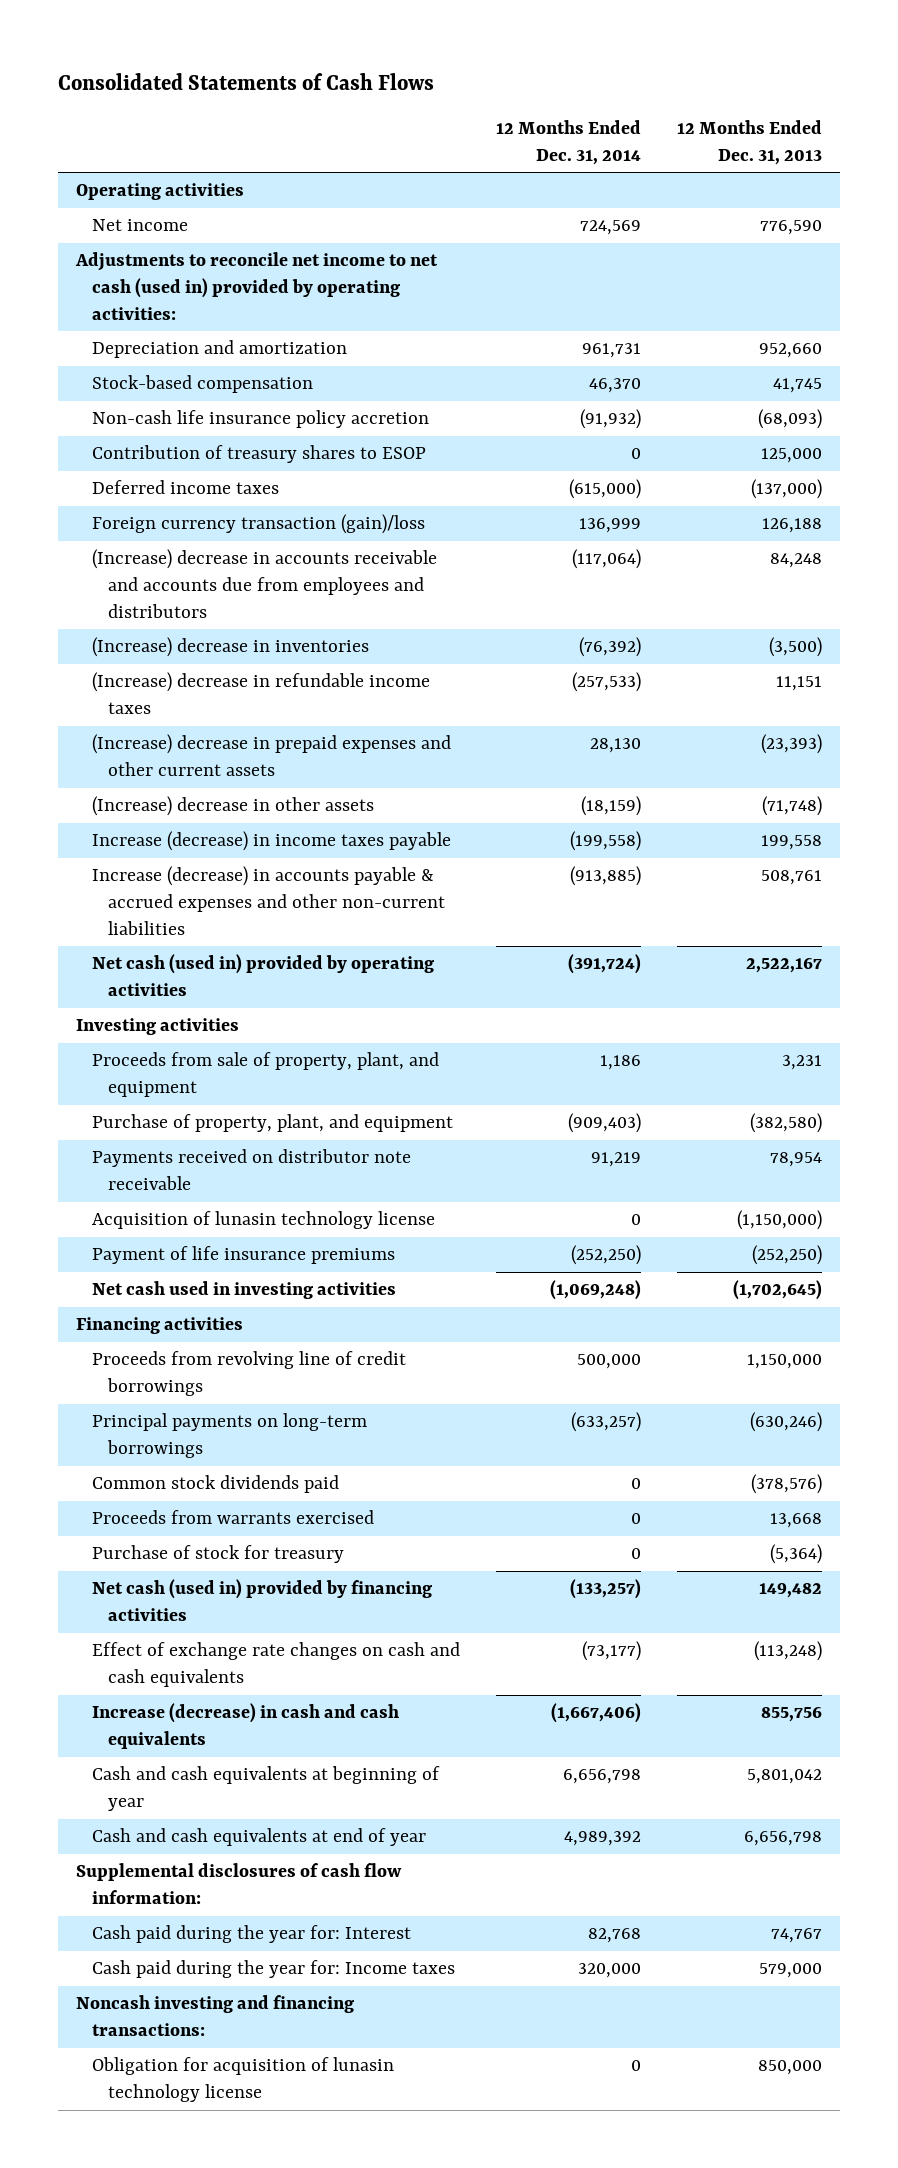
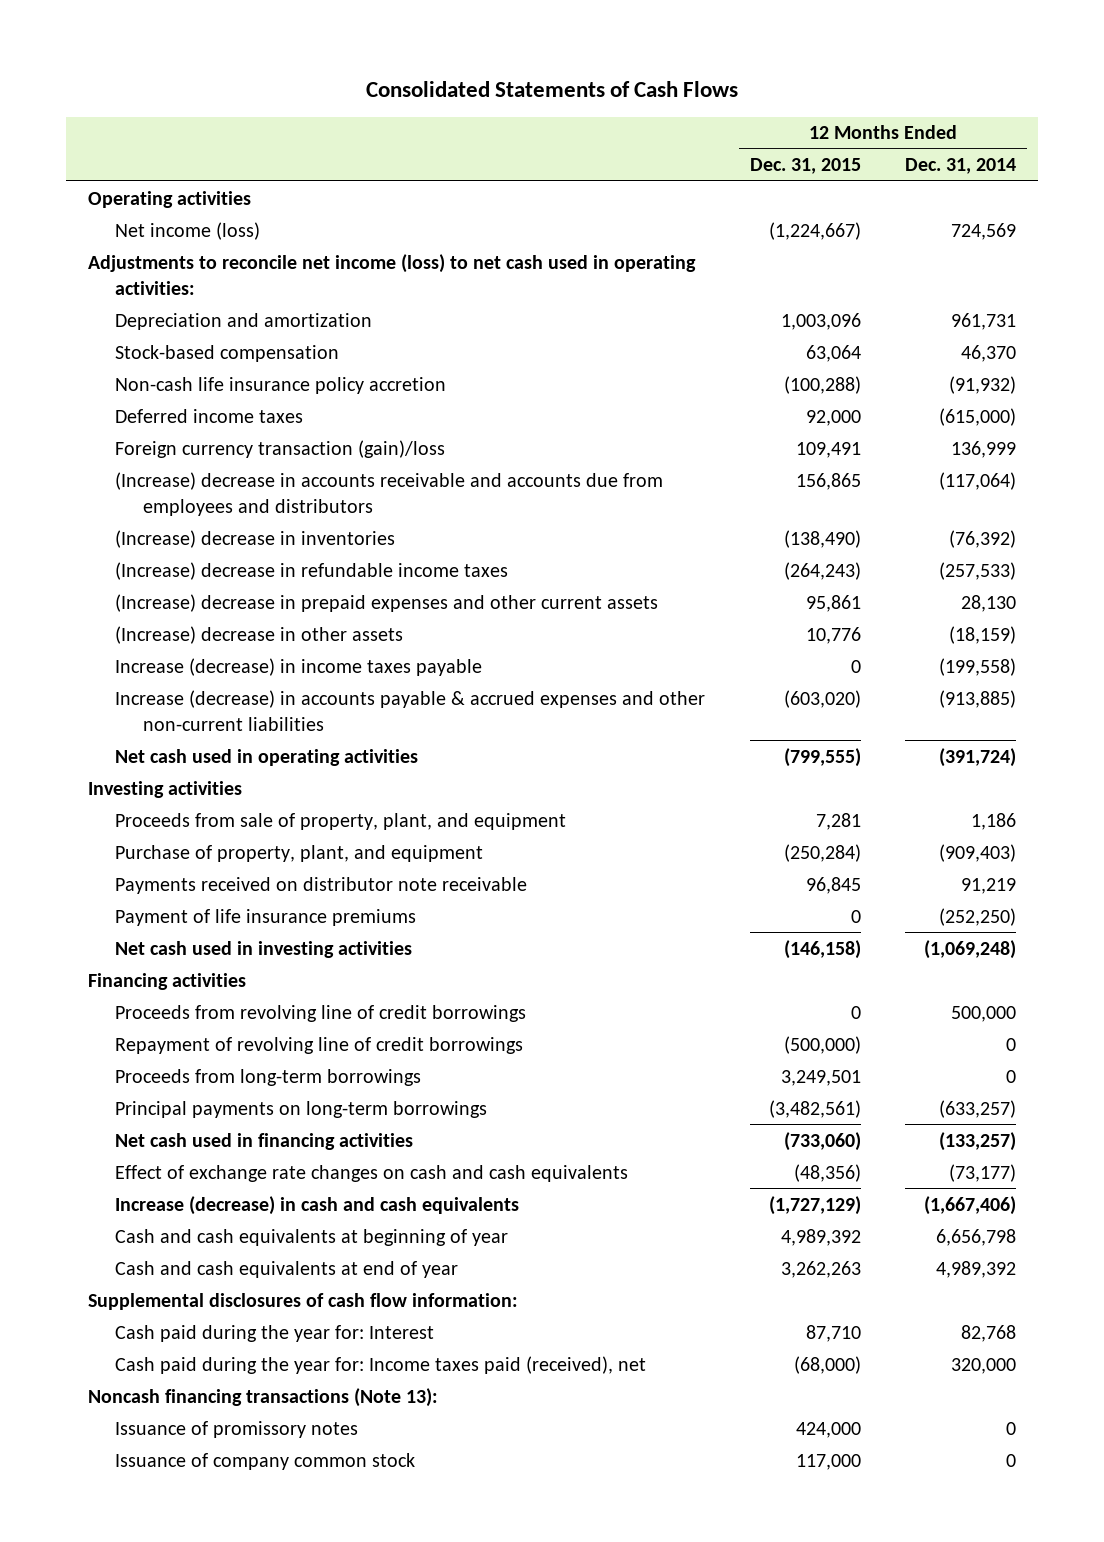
[677,119,823,165] 12 Months Ended Dec. 31, 2013 -> none
none -> [749,158,861,175] Dec. 31, 2015
[91,219,188,232] Net income -> [115,221,261,240] Net income (loss)
[74,252,438,320] Adjustments to reconcile net income to net cash (used in) provided by operating activities: -> [87,253,696,295] Adjustments to reconcile net income (loss) to net cash used in operating activities:
[91,445,426,464] Contribution of treasury shares to ESOP -> none
[91,954,434,997] Net cash (used in) provided by operating activities -> [115,748,419,766] Net cash used in operating activities
[91,1211,435,1230] Acquisition of lunasin technology license -> none
none -> [115,1036,524,1054] Repayment of revolving line of credit borrowings
none -> [115,1068,422,1086] Proceeds from long-term borrowings
[91,1475,339,1494] Common stock dividends paid -> none
[91,1510,374,1525] Proceeds from warrants exercised -> none
[91,1545,344,1564] Purchase of stock for treasury -> none
[91,1579,432,1622] Net cash (used in) provided by financing activities -> [115,1132,414,1150] Net cash used in financing activities
[91,2057,394,2103] Obligation for acquisition of lunasin technology license -> none
[91,1960,455,1979] Cash paid during the year for: Income taxes -> [115,1355,647,1374] Cash paid during the year for: Income taxes paid (received), net
[75,1995,354,2037] Noncash investing and financing transactions: -> [87,1387,438,1407] Noncash financing transactions (Note 13):
none -> [115,1420,359,1438] Issuance of promissory notes
none -> [115,1452,416,1470] Issuance of company common stock

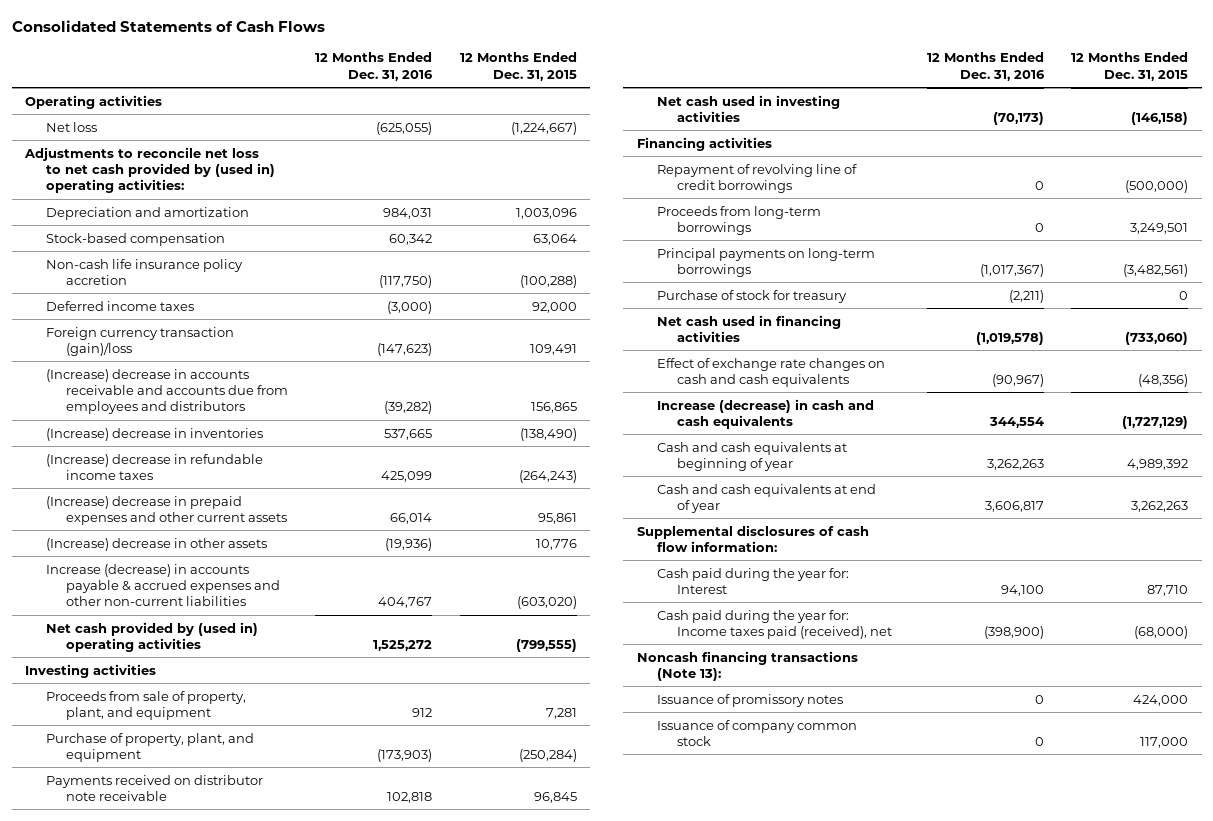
[905,158,1017,175] Dec. 31, 2014 -> none
none -> [315,52,434,81] 12 Months Ended Dec. 31, 2016
[115,221,261,240] Net income (loss) -> [45,121,97,132] Net loss
[87,253,696,295] Adjustments to reconcile net income (loss) to net cash used in operating activities: -> [24,146,275,194] Adjustments to reconcile net loss to net cash provided by (used in) operating activities:
[115,657,483,676] Increase (decrease) in income taxes payable -> none
[115,748,419,766] Net cash used in operating activities -> [45,621,258,652] Net cash provided by (used in) operating activities
[115,908,417,926] Payment of life insurance premiums -> none
[115,1004,527,1022] Proceeds from revolving line of credit borrowings -> none
none -> [656,289,847,303] Purchase of stock for treasury

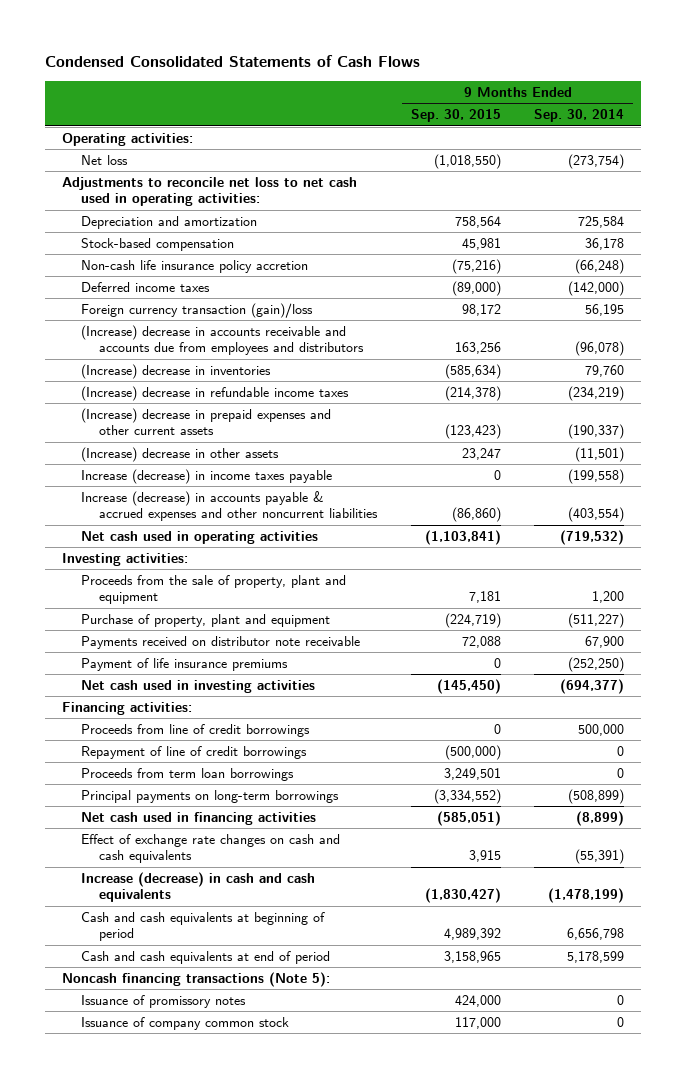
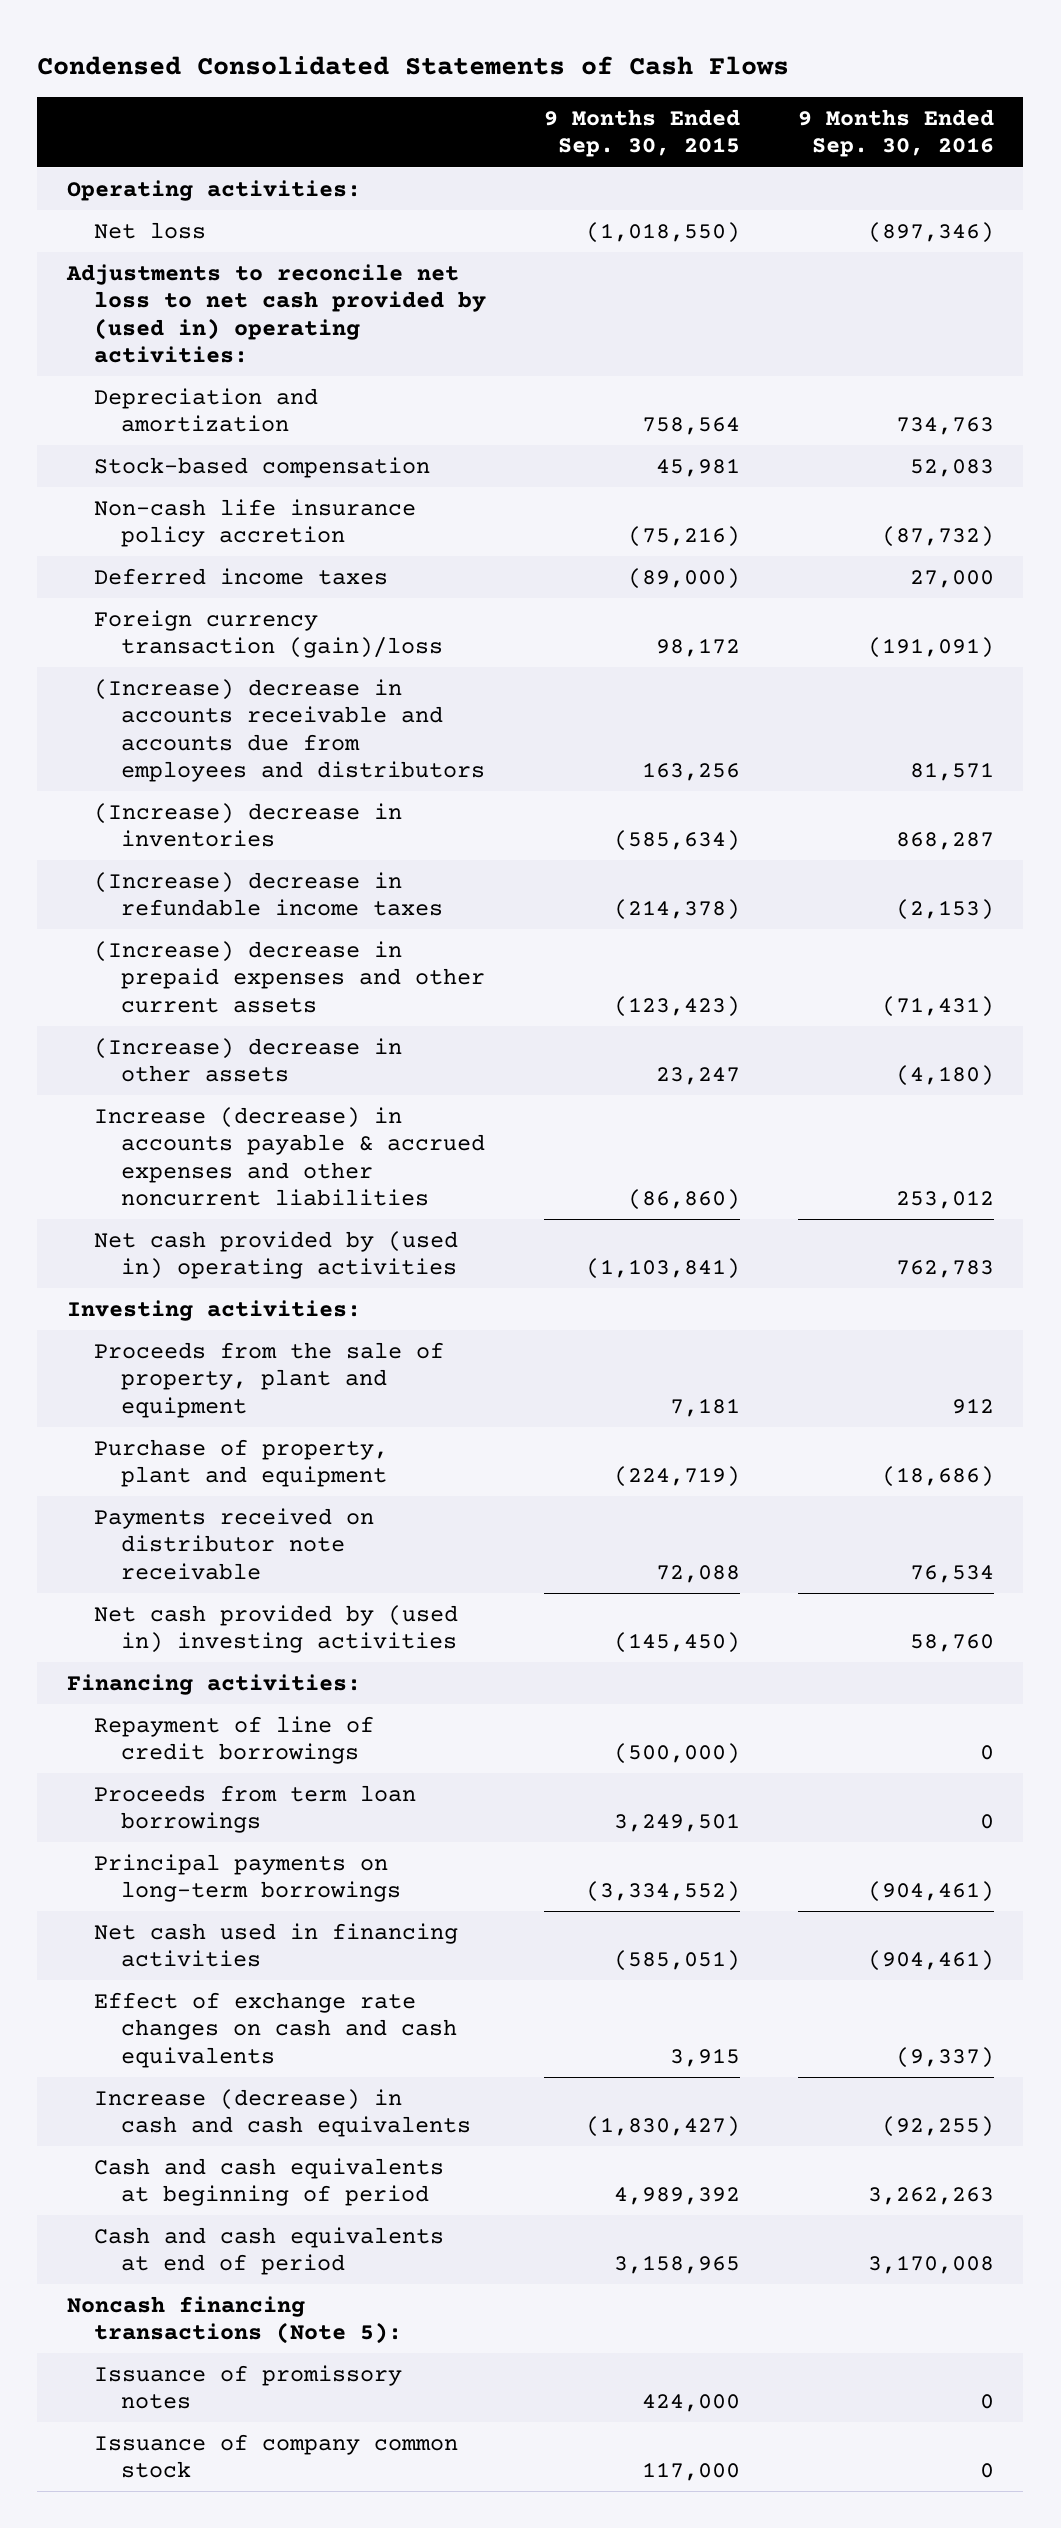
[534,109,625,123] Sep. 30, 2014 -> none
none -> [797,108,994,158] 9 Months Ended Sep. 30, 2016
[62,177,358,207] Adjustments to reconcile net loss to net cash used in operating activities: -> [65,263,486,364] Adjustments to reconcile net loss to net cash provided by (used in) operating activities:
[80,469,332,485] Increase (decrease) in income taxes payable -> none
[80,531,318,545] Net cash used in operating activities -> [93,1230,458,1280] Net cash provided by (used in) operating activities
[80,658,288,672] Payment of life insurance premiums -> none
[80,680,315,694] Net cash used in investing activities -> [93,1604,458,1654] Net cash provided by (used in) investing activities
[80,724,310,738] Proceeds from line of credit borrowings -> none

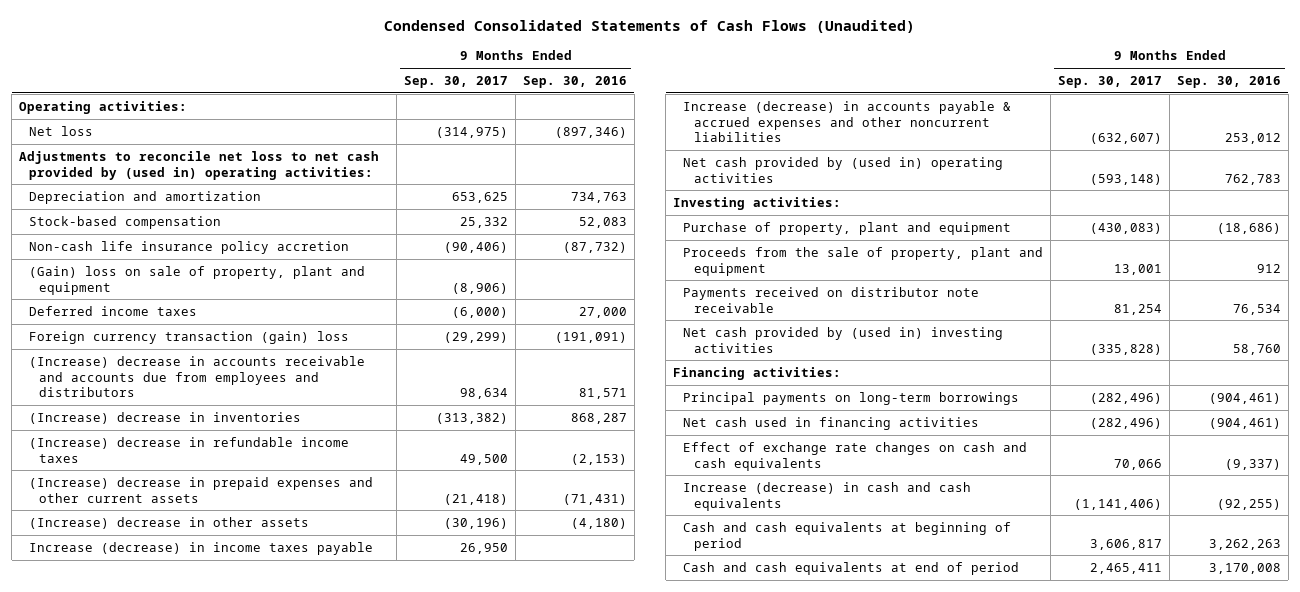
[37,55,790,75] Condensed Consolidated Statements of Cash Flows -> [384,20,916,34] Condensed Consolidated Statements of Cash Flows (Unaudited)
[543,108,740,158] 9 Months Ended Sep. 30, 2015 -> none
none -> [404,76,509,89] Sep. 30, 2017
none -> [29,265,366,295] (Gain) loss on sale of property, plant and equipment
[93,609,443,659] Foreign currency transaction (gain)/loss -> [29,330,350,344] Foreign currency transaction (gain) loss
none -> [29,541,374,555] Increase (decrease) in income taxes payable
[93,1341,444,1418] Proceeds from the sale of property, plant and equipment -> [683,246,1044,276] Proceeds from the sale of property, plant and equipment
[93,1715,374,1765] Repayment of line of credit borrowings -> none
[93,1784,416,1834] Proceeds from term loan borrowings -> none
[66,2295,402,2345] Noncash financing transactions (Note 5): -> none
[93,2364,402,2410] Issuance of promissory notes -> none
[93,2433,458,2479] Issuance of company common stock -> none

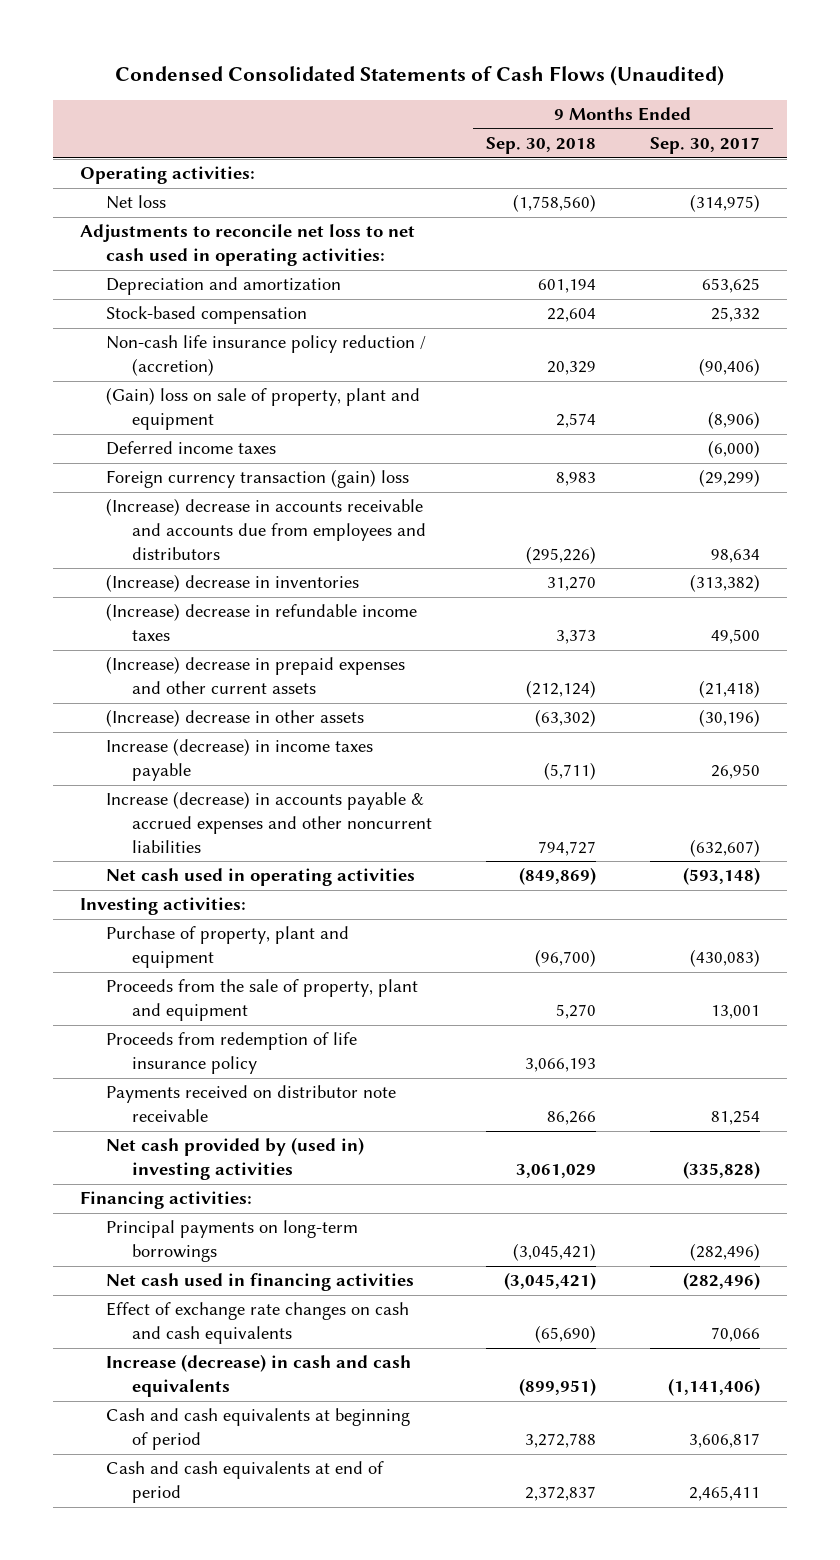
[522,76,627,89] Sep. 30, 2016 -> none
none -> [486,137,597,155] Sep. 30, 2018
[19,150,380,180] Adjustments to reconcile net loss to net cash provided by (used in) operating activities: -> [79,224,415,266] Adjustments to reconcile net loss to net cash used in operating activities:
[29,240,350,254] Non-cash life insurance policy accretion -> [106,335,427,376] Non-cash life insurance policy reduction / (accretion)
[683,156,1004,183] Net cash provided by (used in) operating activities -> [106,868,416,887] Net cash used in operating activities
none -> [106,1032,358,1074] Proceeds from redemption of life insurance policy

